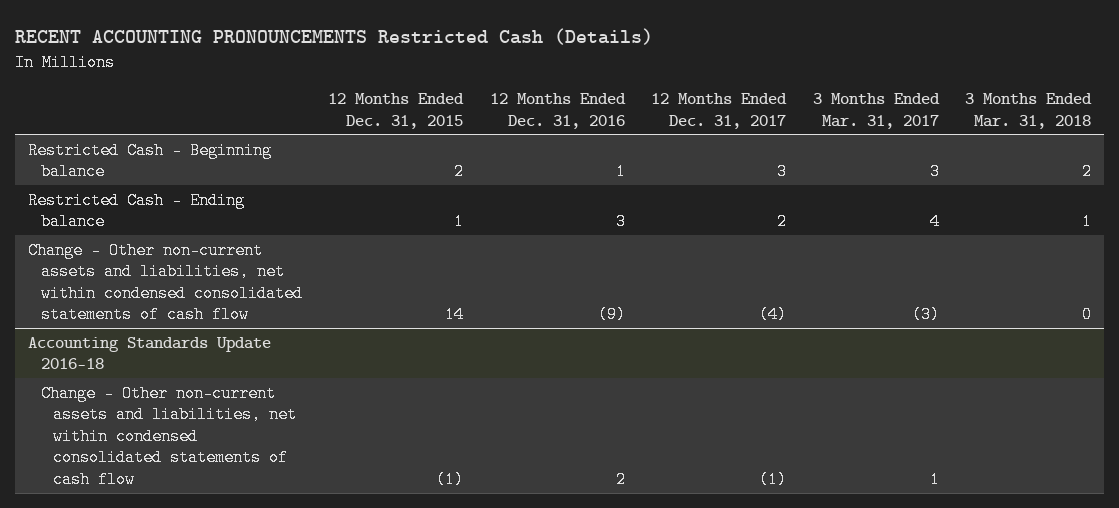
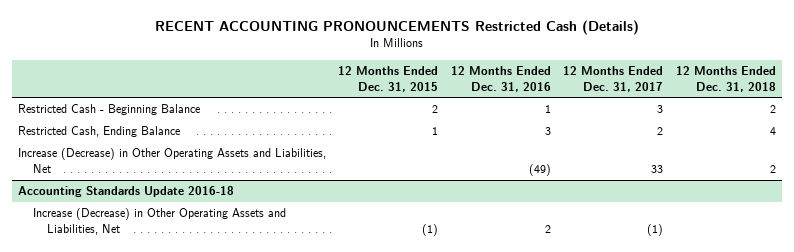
[812,93,940,129] 3 Months Ended Mar. 31, 2017 -> none
[965,93,1093,129] 3 Months Ended Mar. 31, 2018 -> none
none -> [675,65,776,92] 12 Months Ended Dec. 31, 2018
[28,241,303,324] Change - Other non-current assets and liabilities, net within condensed consolidated statements of cash flow -> none
[28,141,273,181] Restricted Cash - Beginning balance -> [18,104,201,116] Restricted Cash - Beginning Balance
[28,191,246,231] Restricted Cash - Ending balance -> [18,126,181,138] Restricted Cash, Ending Balance
none -> [18,148,327,173] Increase (Decrease) in Other Operating Assets and Liabilities, Net
[40,384,298,489] Change - Other non-current assets and liabilities, net within condensed consolidated statements of cash flow -> [32,208,286,235] Increase (Decrease) in Other Operating Assets and Liabilities, Net

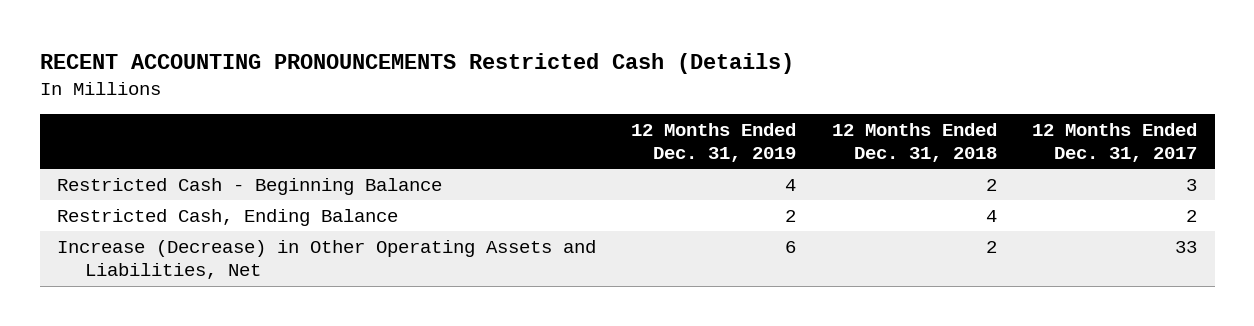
[338,65,439,92] 12 Months Ended Dec. 31, 2015 -> none
[450,65,551,92] 12 Months Ended Dec. 31, 2016 -> none
none -> [631,122,797,163] 12 Months Ended Dec. 31, 2019
[18,186,235,198] Accounting Standards Update 2016-18 -> none
[32,208,286,235] Increase (Decrease) in Other Operating Assets and Liabilities, Net -> none

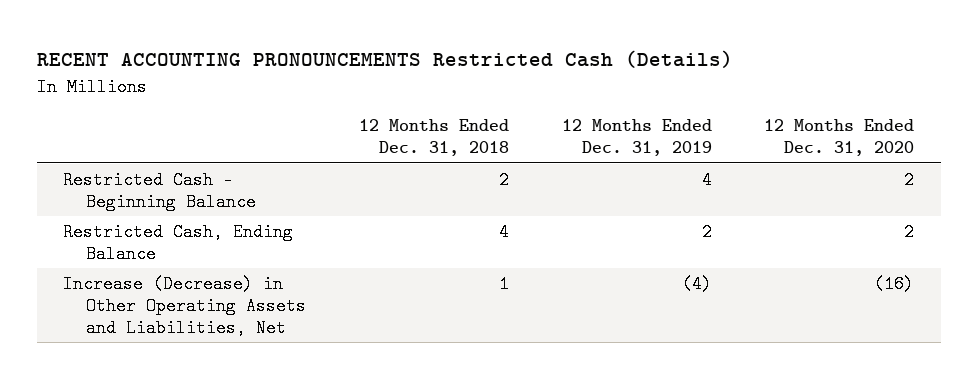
[1032,122,1198,163] 12 Months Ended Dec. 31, 2017 -> none
none -> [764,119,915,157] 12 Months Ended Dec. 31, 2020
[785,240,797,253] 6 -> [681,275,712,294] (4)
[985,240,997,253] 2 -> [499,275,510,294] 1

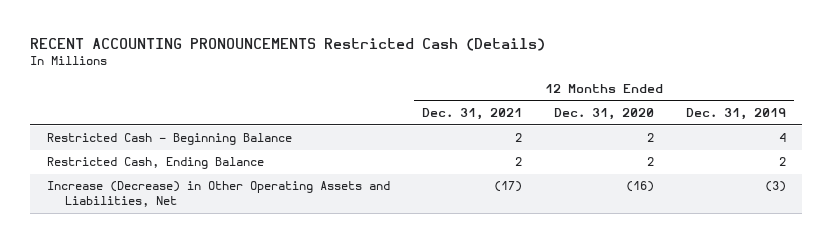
[359,119,510,157] 12 Months Ended Dec. 31, 2018 -> none
none -> [421,108,522,121] Dec. 31, 2021
[681,275,712,294] (4) -> [765,181,787,193] (3)

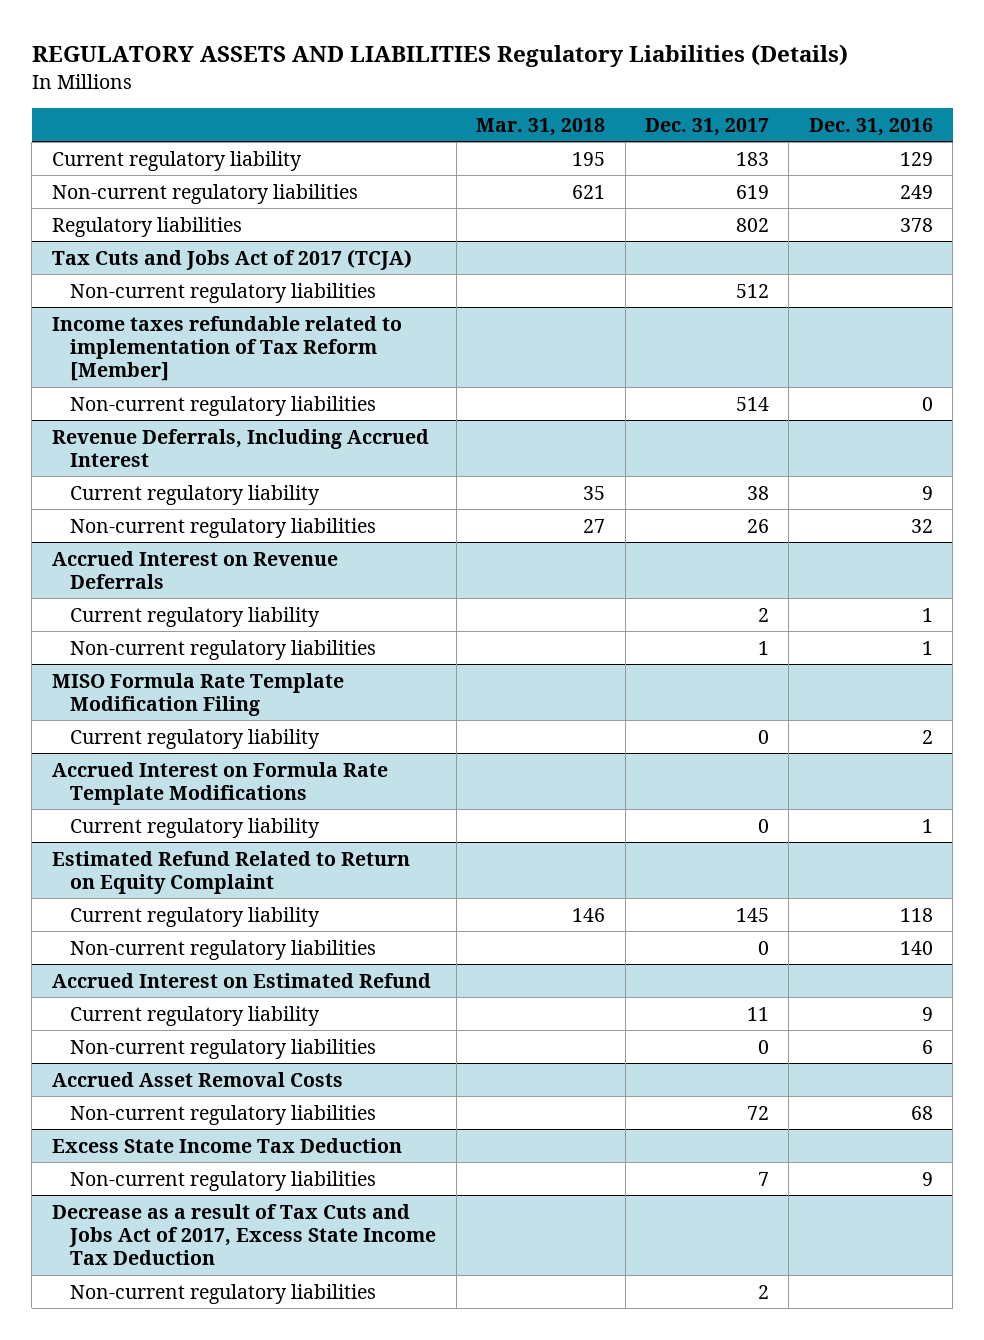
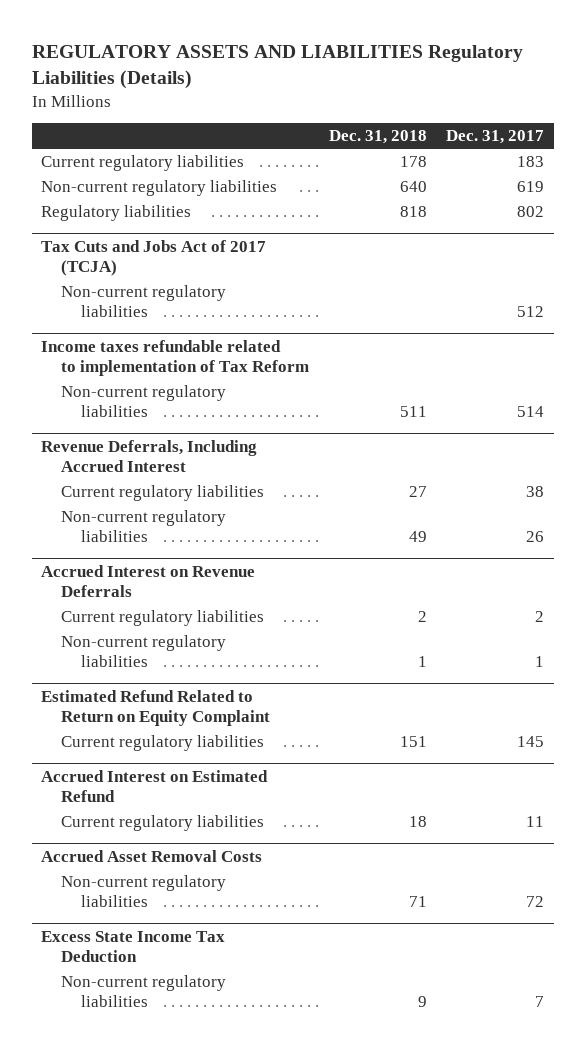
[476,117,606,136] Mar. 31, 2018 -> none
[808,117,933,136] Dec. 31, 2016 -> none
none -> [328,130,427,145] Dec. 31, 2018
[51,150,302,171] Current regulatory liability -> [41,154,245,171] Current regulatory liabilities
[51,315,402,382] Income taxes refundable related to implementation of Tax Reform [Member] -> [41,339,310,376] Income taxes refundable related to implementation of Tax Reform
[70,484,321,505] Current regulatory liability -> [61,484,265,501] Current regulatory liabilities
[70,606,321,627] Current regulatory liability -> [61,609,265,626] Current regulatory liabilities
[51,672,344,716] MISO Formula Rate Template Modification Filing -> none
[70,728,321,749] Current regulatory liability -> none
[51,761,388,805] Accrued Interest on Formula Rate Template Modifications -> none
[70,817,321,838] Current regulatory liability -> none
[70,939,377,960] Non-current regulatory liabilities -> none
[70,906,321,927] Current regulatory liability -> [61,734,265,751] Current regulatory liabilities
[70,1038,377,1059] Non-current regulatory liabilities -> none
[70,1005,321,1026] Current regulatory liability -> [61,814,265,831] Current regulatory liabilities
[51,1203,437,1266] Decrease as a result of Tax Cuts and Jobs Act of 2017, Excess State Income Tax Deduction -> none
[70,1283,377,1304] Non-current regulatory liabilities -> none

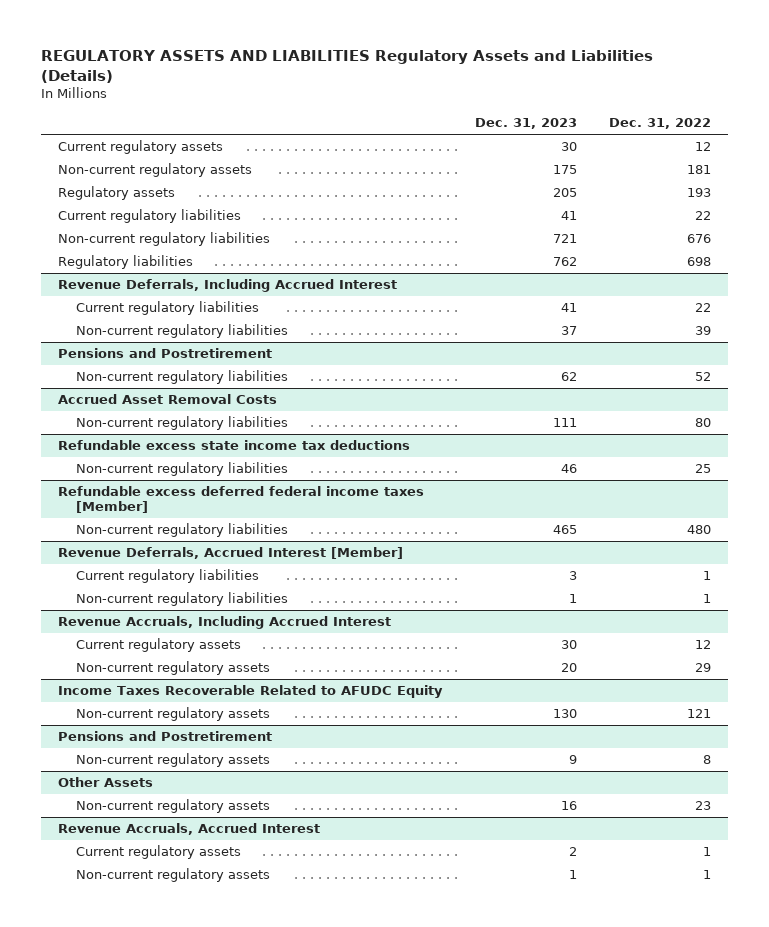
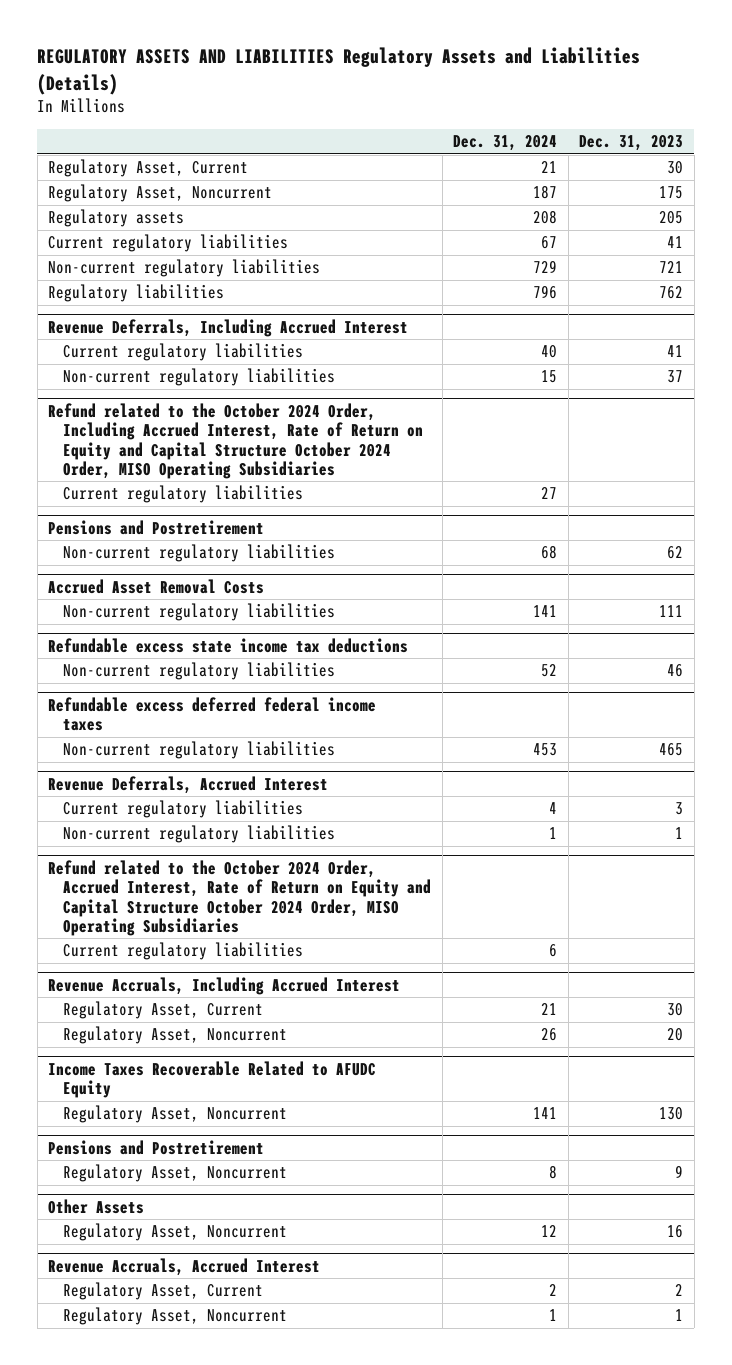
[609,118,712,130] Dec. 31, 2022 -> none
none -> [453,135,558,152] Dec. 31, 2024
[57,140,223,155] Current regulatory assets -> [48,159,249,178] Regulatory Asset, Current
[57,163,252,178] Non-current regulatory assets -> [48,184,273,203] Regulatory Asset, Noncurrent
none -> [48,402,423,479] Refund related to the October 2024 Order, Including Accrued Interest, Rate of Return on Equity and Capital Structure October 2024 Order, MISO Operating Subsidiaries
none -> [62,485,303,504] Current regulatory liabilities
[57,486,424,514] Refundable excess deferred federal income taxes [Member] -> [48,696,377,732] Refundable excess deferred federal income taxes
[57,547,403,560] Revenue Deferrals, Accrued Interest [Member] -> [48,775,329,794] Revenue Deferrals, Accrued Interest
none -> [48,859,431,936] Refund related to the October 2024 Order, Accrued Interest, Rate of Return on Equity and Capital Structure October 2024 Order, MISO Operating Subsidiaries
none -> [62,942,303,961] Current regulatory liabilities
[75,638,241,653] Current regulatory assets -> [62,1001,263,1020] Regulatory Asset, Current
[75,661,270,676] Non-current regulatory assets -> [62,1026,287,1045] Regulatory Asset, Noncurrent
[75,707,270,722] Non-current regulatory assets -> [62,1105,287,1124] Regulatory Asset, Noncurrent
[75,753,270,768] Non-current regulatory assets -> [62,1164,287,1183] Regulatory Asset, Noncurrent
[75,799,270,814] Non-current regulatory assets -> [62,1223,287,1242] Regulatory Asset, Noncurrent
[75,845,241,860] Current regulatory assets -> [62,1282,263,1301] Regulatory Asset, Current
[75,868,270,883] Non-current regulatory assets -> [62,1307,287,1326] Regulatory Asset, Noncurrent

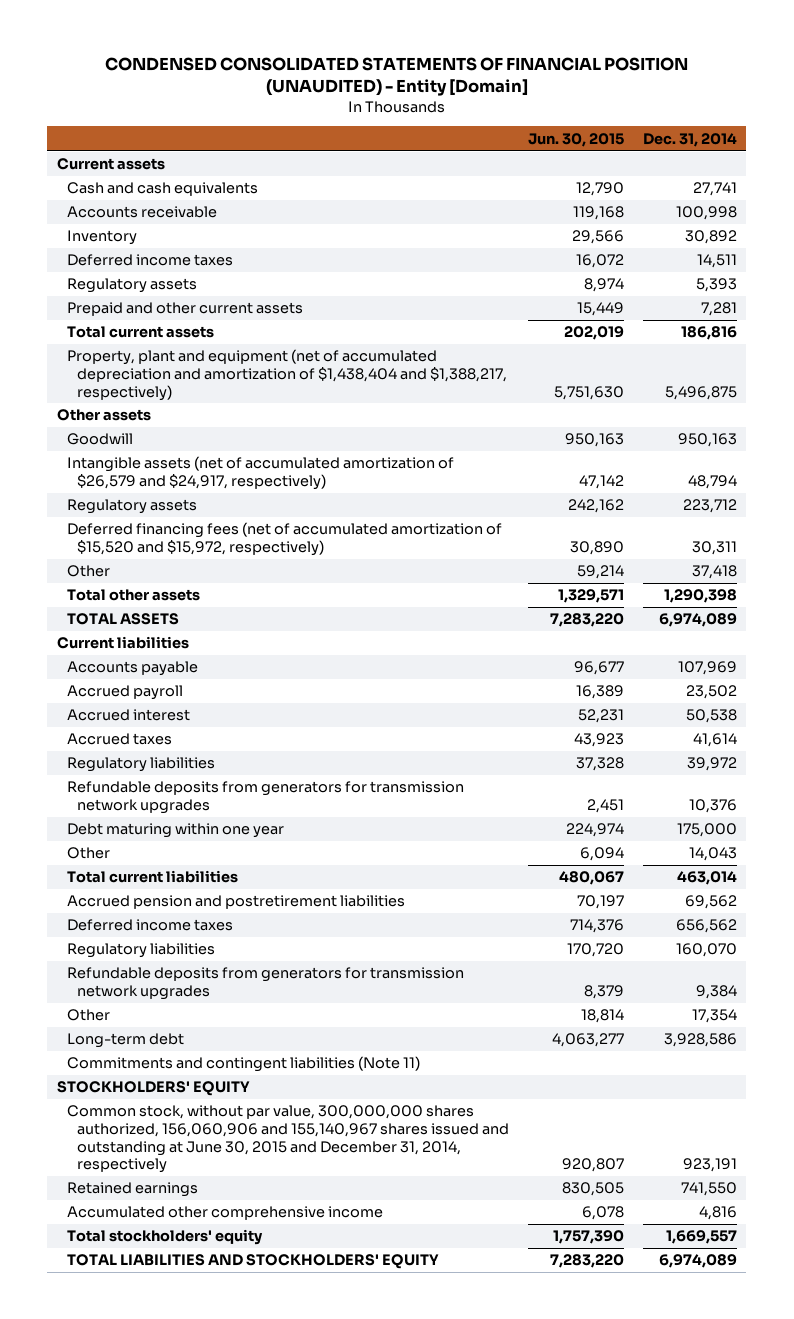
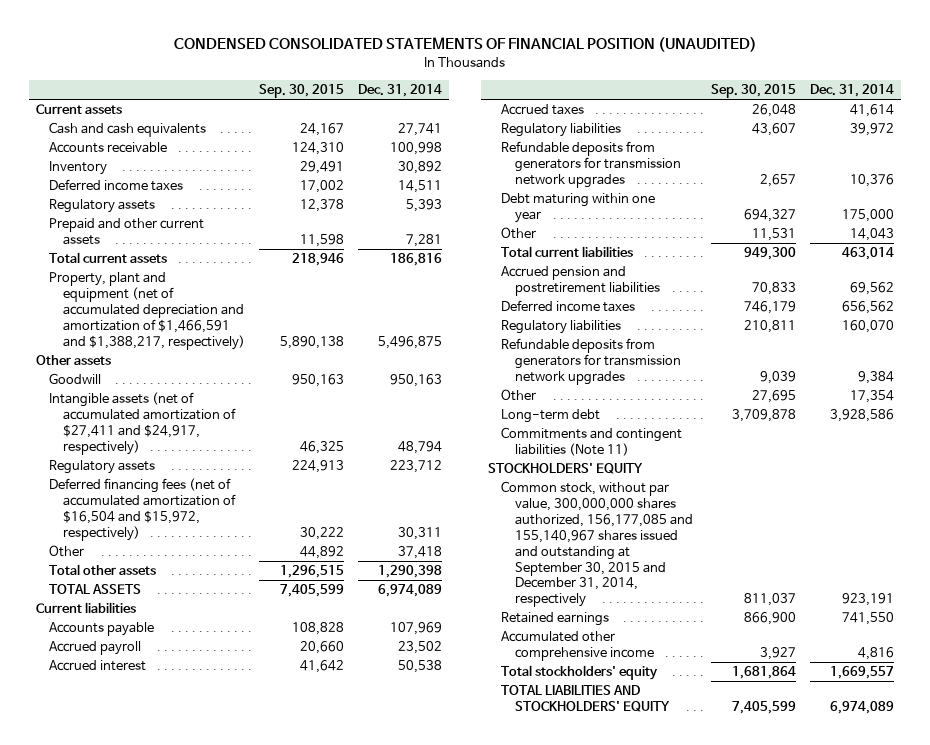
[104,56,688,97] CONDENSED CONSOLIDATED STATEMENTS OF FINANCIAL POSITION (UNAUDITED) - Entity [Domain] -> [174,37,758,53] CONDENSED CONSOLIDATED STATEMENTS OF FINANCIAL POSITION (UNAUDITED)
[528,132,625,147] Jun. 30, 2015 -> none
none -> [258,84,344,99] Sep. 30, 2015
[67,349,508,401] Property, plant and equipment (net of accumulated depreciation and amortization of $1,438,404 and $1,388,217, respectively) -> [49,272,245,350] Property, plant and equipment (net of accumulated depreciation and amortization of $1,466,591 and $1,388,217, respectively)
[67,456,455,490] Intangible assets (net of accumulated amortization of $26,579 and $24,917, respectively) -> [49,392,236,455] Intangible assets (net of accumulated amortization of $27,411 and $24,917, respectively)
[67,522,503,556] Deferred financing fees (net of accumulated amortization of $15,520 and $15,972, respectively) -> [49,478,236,541] Deferred financing fees (net of accumulated amortization of $16,504 and $15,972, respectively)
[67,1105,510,1174] Common stock, without par value, 300,000,000 shares authorized, 156,060,906 and 155,140,967 shares issued and outstanding at June 30, 2015 and December 31, 2014, respectively -> [501,481,693,608] Common stock, without par value, 300,000,000 shares authorized, 156,177,085 and 155,140,967 shares issued and outstanding at September 30, 2015 and December 31, 2014, respectively

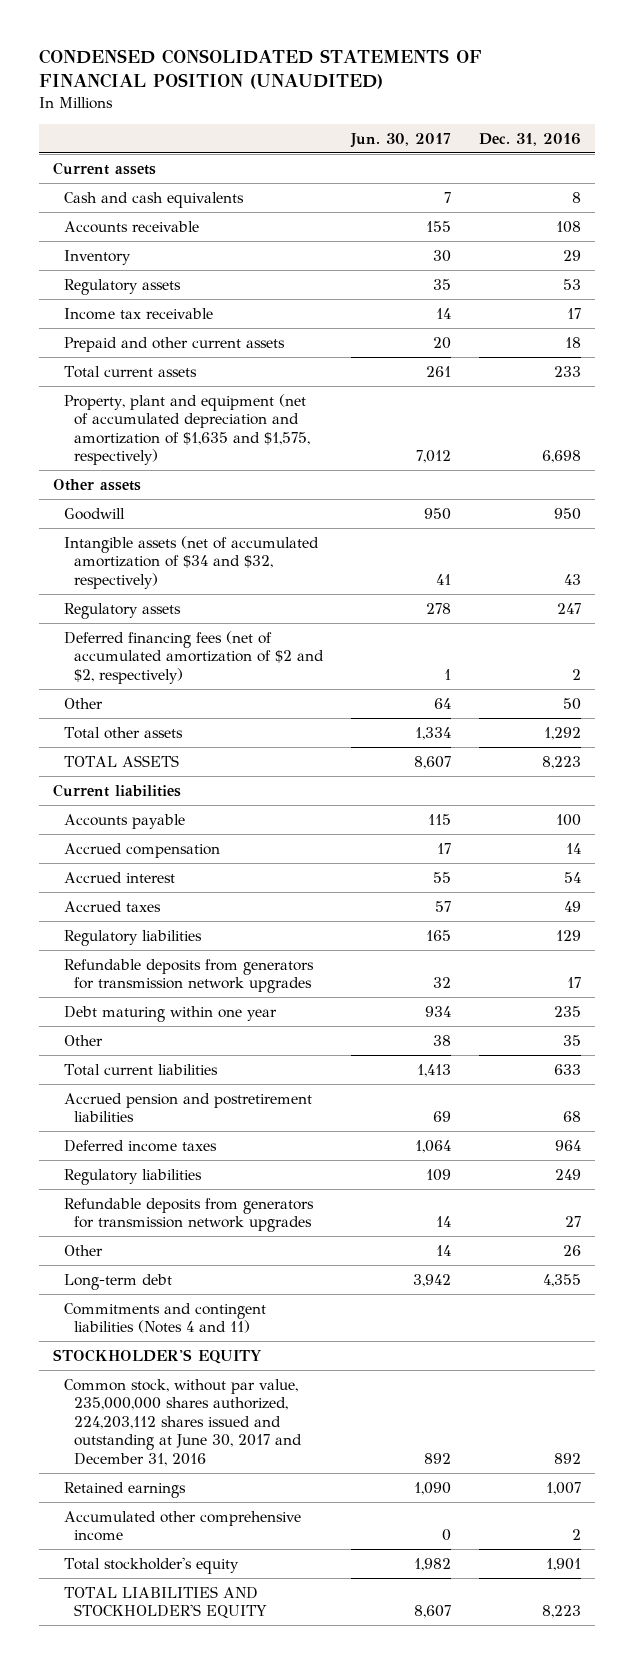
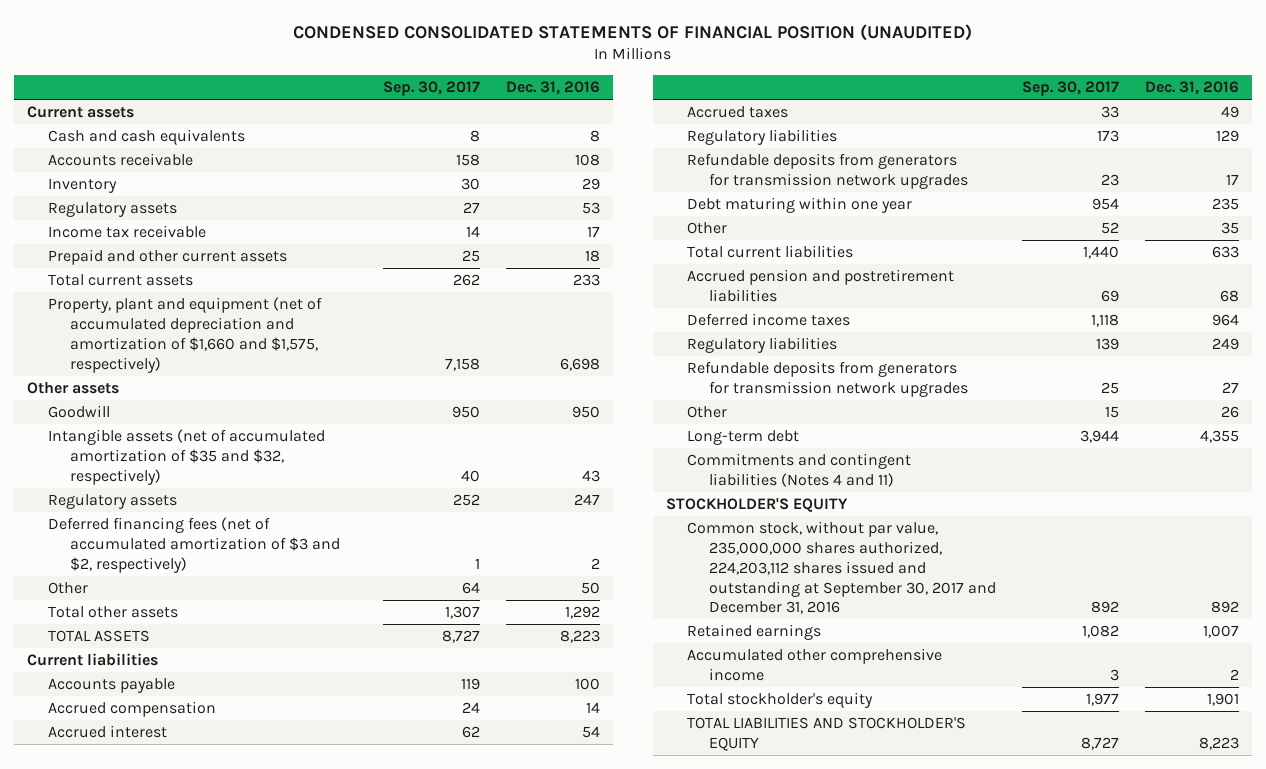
[350,132,452,148] Jun. 30, 2017 -> none
none -> [383,81,481,97] Sep. 30, 2017
[63,393,311,466] Property, plant and equipment (net of accumulated depreciation and amortization of $1,635 and $1,575, respectively) -> [48,297,323,373] Property, plant and equipment (net of accumulated depreciation and amortization of $1,660 and $1,575, respectively)
[63,535,319,589] Intangible assets (net of accumulated amortization of $34 and $32, respectively) -> [48,429,326,485] Intangible assets (net of accumulated amortization of $35 and $32, respectively)
[63,630,325,684] Deferred financing fees (net of accumulated amortization of $2 and $2, respectively) -> [48,517,340,573] Deferred financing fees (net of accumulated amortization of $3 and $2, respectively)
[63,1378,303,1466] Common stock, without par value, 235,000,000 shares authorized, 224,203,112 shares issued and outstanding at June 30, 2017 and December 31, 2016 -> [687,521,997,615] Common stock, without par value, 235,000,000 shares authorized, 224,203,112 shares issued and outstanding at September 30, 2017 and December 31, 2016

